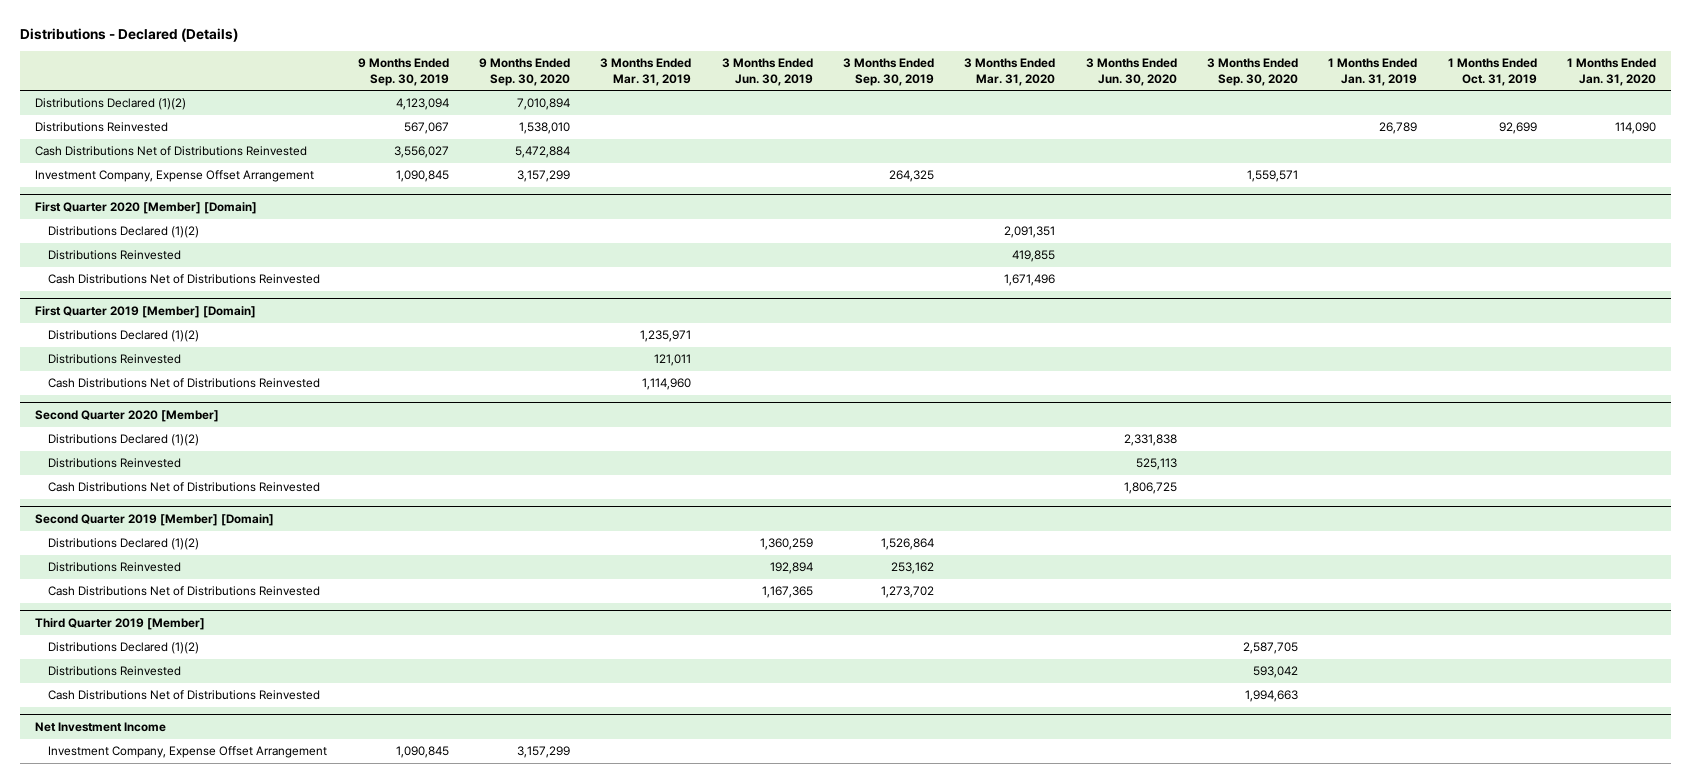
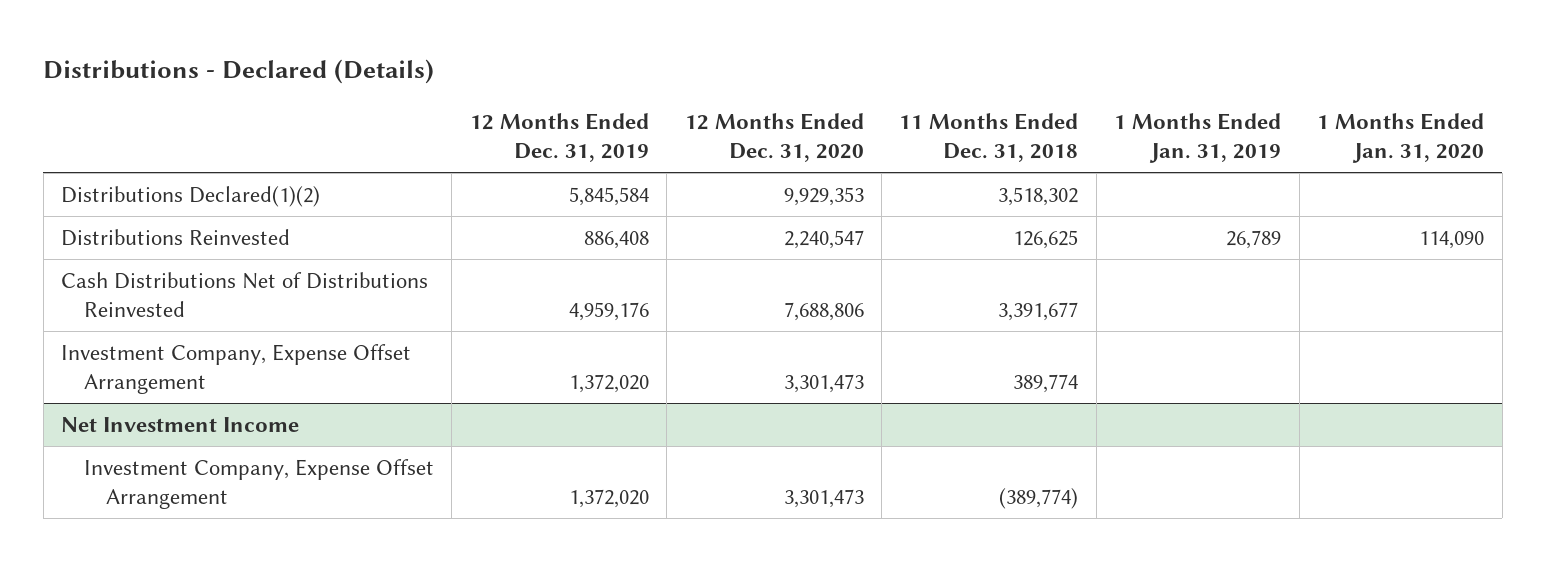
[357,58,449,86] 9 Months Ended Sep. 30, 2019 -> none
[479,58,571,86] 9 Months Ended Sep. 30, 2020 -> none
[600,58,692,86] 3 Months Ended Mar. 31, 2019 -> none
[721,58,813,86] 3 Months Ended Jun. 30, 2019 -> none
[843,58,935,86] 3 Months Ended Sep. 30, 2019 -> none
[964,58,1056,86] 3 Months Ended Mar. 31, 2020 -> none
[1085,58,1177,86] 3 Months Ended Jun. 30, 2020 -> none
[1207,58,1299,86] 3 Months Ended Sep. 30, 2020 -> none
[1447,58,1537,86] 1 Months Ended Oct. 31, 2019 -> none
none -> [469,113,649,163] 12 Months Ended Dec. 31, 2019
none -> [684,113,864,163] 12 Months Ended Dec. 31, 2020
none -> [899,113,1079,163] 11 Months Ended Dec. 31, 2018
[35,98,187,111] Distributions Declared (1)(2) -> [61,185,321,207] Distributions Declared(1)(2)
[35,201,258,214] First Quarter 2020 [Member] [Domain] -> none
[48,226,200,239] Distributions Declared (1)(2) -> none
[48,250,182,261] Distributions Reinvested -> none
[48,274,321,285] Cash Distributions Net of Distributions Reinvested -> none
[35,305,257,318] First Quarter 2019 [Member] [Domain] -> none
[48,330,200,343] Distributions Declared (1)(2) -> none
[48,354,182,365] Distributions Reinvested -> none
[48,378,321,389] Cash Distributions Net of Distributions Reinvested -> none
[35,409,220,422] Second Quarter 2020 [Member] -> none
[48,434,200,447] Distributions Declared (1)(2) -> none
[48,458,182,469] Distributions Reinvested -> none
[48,482,321,493] Cash Distributions Net of Distributions Reinvested -> none
[35,513,275,526] Second Quarter 2019 [Member] [Domain] -> none
[48,538,200,551] Distributions Declared (1)(2) -> none
[48,562,182,573] Distributions Reinvested -> none
[48,586,321,597] Cash Distributions Net of Distributions Reinvested -> none
[35,617,206,630] Third Quarter 2019 [Member] -> none
[48,642,200,655] Distributions Declared (1)(2) -> none
[48,666,182,677] Distributions Reinvested -> none
[48,690,321,701] Cash Distributions Net of Distributions Reinvested -> none

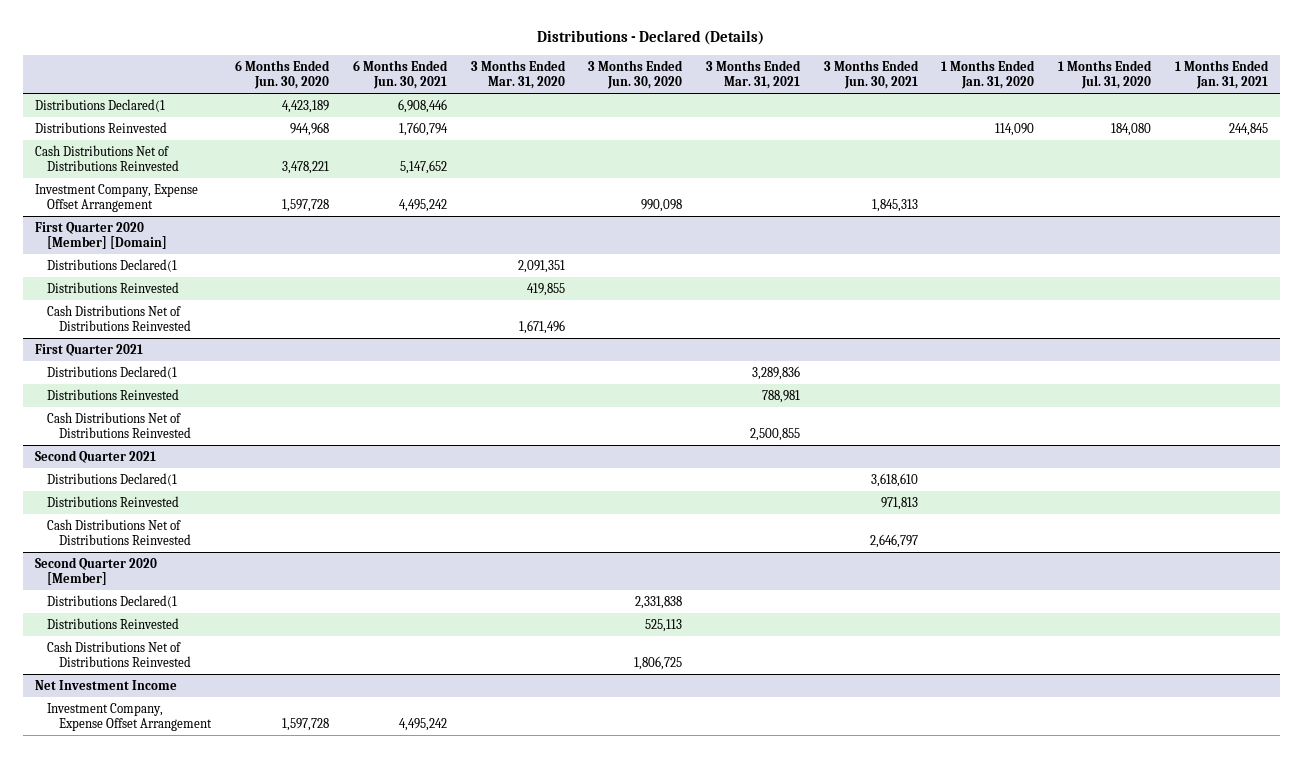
[469,113,649,163] 12 Months Ended Dec. 31, 2019 -> none
[684,113,864,163] 12 Months Ended Dec. 31, 2020 -> none
[899,113,1079,163] 11 Months Ended Dec. 31, 2018 -> none
[1114,113,1282,164] 1 Months Ended Jan. 31, 2019 -> none
none -> [235,59,331,89] 6 Months Ended Jun. 30, 2020
none -> [352,59,448,89] 6 Months Ended Jun. 30, 2021
none -> [470,59,566,89] 3 Months Ended Mar. 31, 2020
none -> [588,59,684,89] 3 Months Ended Jun. 30, 2020
none -> [705,59,801,89] 3 Months Ended Mar. 31, 2021
none -> [823,59,919,89] 3 Months Ended Jun. 30, 2021
none -> [1058,59,1153,89] 1 Months Ended Jul. 31, 2020
none -> [1174,59,1269,89] 1 Months Ended Jan. 31, 2021
[61,185,321,207] Distributions Declared(1)(2) -> [34,98,165,112] Distributions Declared(1
none -> [34,221,167,249] First Quarter 2020 [Member] [Domain]
none -> [46,258,177,272] Distributions Declared(1
none -> [46,281,179,293] Distributions Reinvested
none -> [46,304,192,331] Cash Distributions Net of Distributions Reinvested
none -> [34,343,143,356] First Quarter 2021
none -> [46,365,177,379] Distributions Declared(1
none -> [46,388,179,400] Distributions Reinvested
none -> [46,411,192,438] Cash Distributions Net of Distributions Reinvested
none -> [34,449,156,463] Second Quarter 2021
none -> [46,472,177,486] Distributions Declared(1
none -> [46,495,179,507] Distributions Reinvested
none -> [46,518,192,545] Cash Distributions Net of Distributions Reinvested
none -> [34,556,157,585] Second Quarter 2020 [Member]
none -> [46,594,177,608] Distributions Declared(1
none -> [46,617,179,629] Distributions Reinvested
none -> [46,640,192,667] Cash Distributions Net of Distributions Reinvested

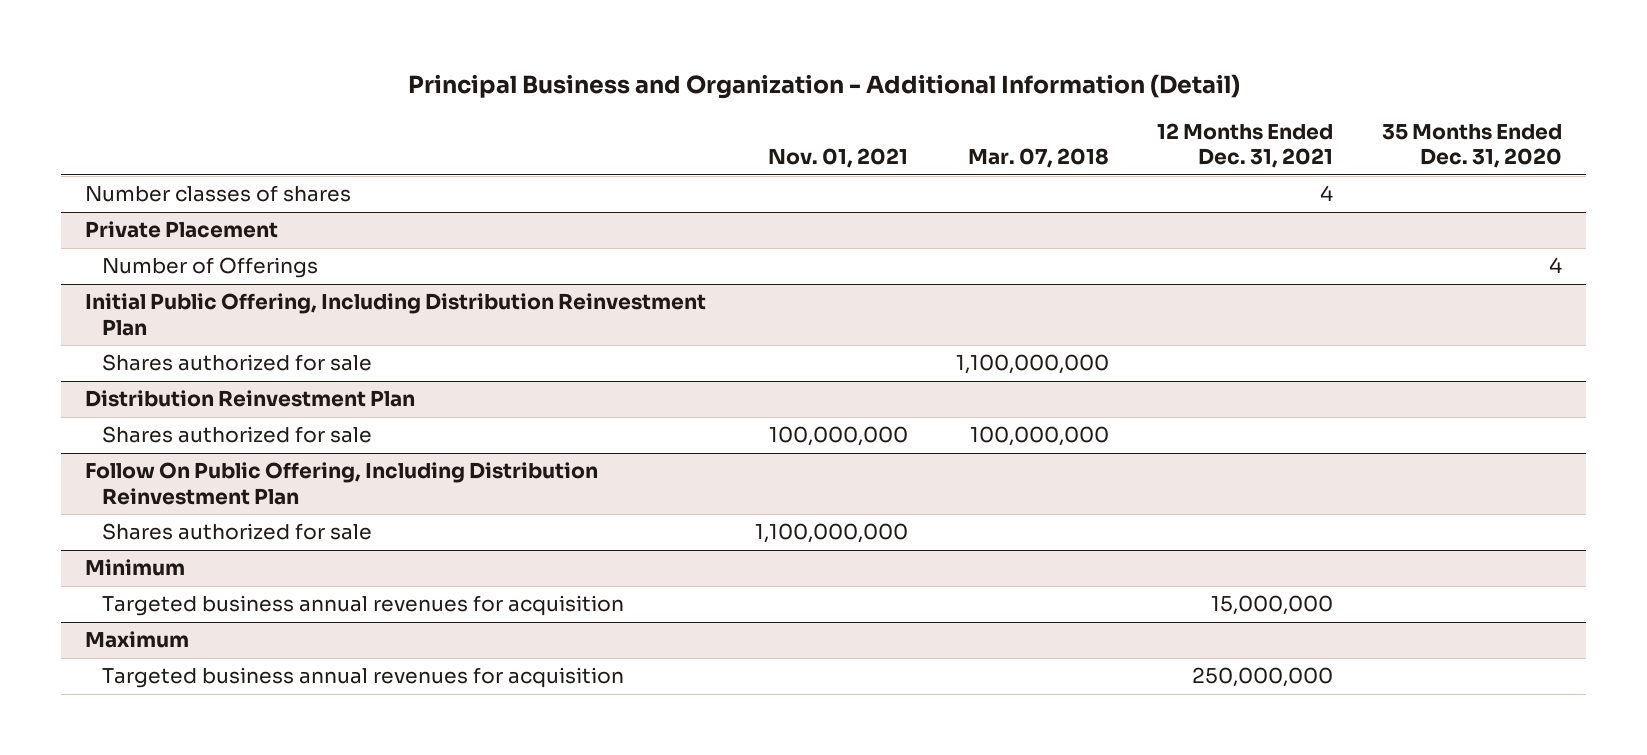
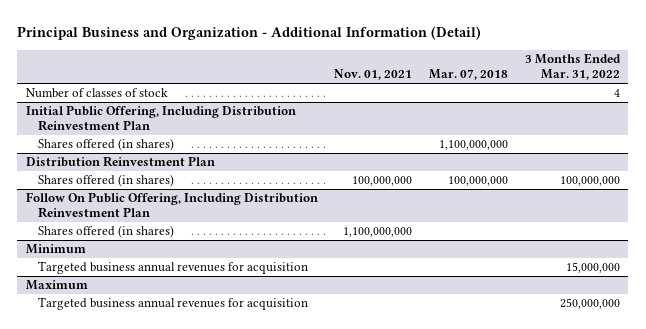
[1157,122,1334,169] 12 Months Ended Dec. 31, 2021 -> none
[1381,123,1562,169] 35 Months Ended Dec. 31, 2020 -> none
none -> [524,53,621,81] 3 Months Ended Mar. 31, 2022
[85,221,279,239] Private Placement -> none
[102,257,319,279] Number of Offerings -> none
[85,185,352,203] Number classes of shares -> [25,88,168,99] Number of classes of stock
[102,354,373,372] Shares authorized for sale -> [38,138,175,152] Shares offered (in shares)
[102,426,373,444] Shares authorized for sale -> [38,174,175,188] Shares offered (in shares)
[102,523,373,541] Shares authorized for sale -> [38,225,175,239] Shares offered (in shares)

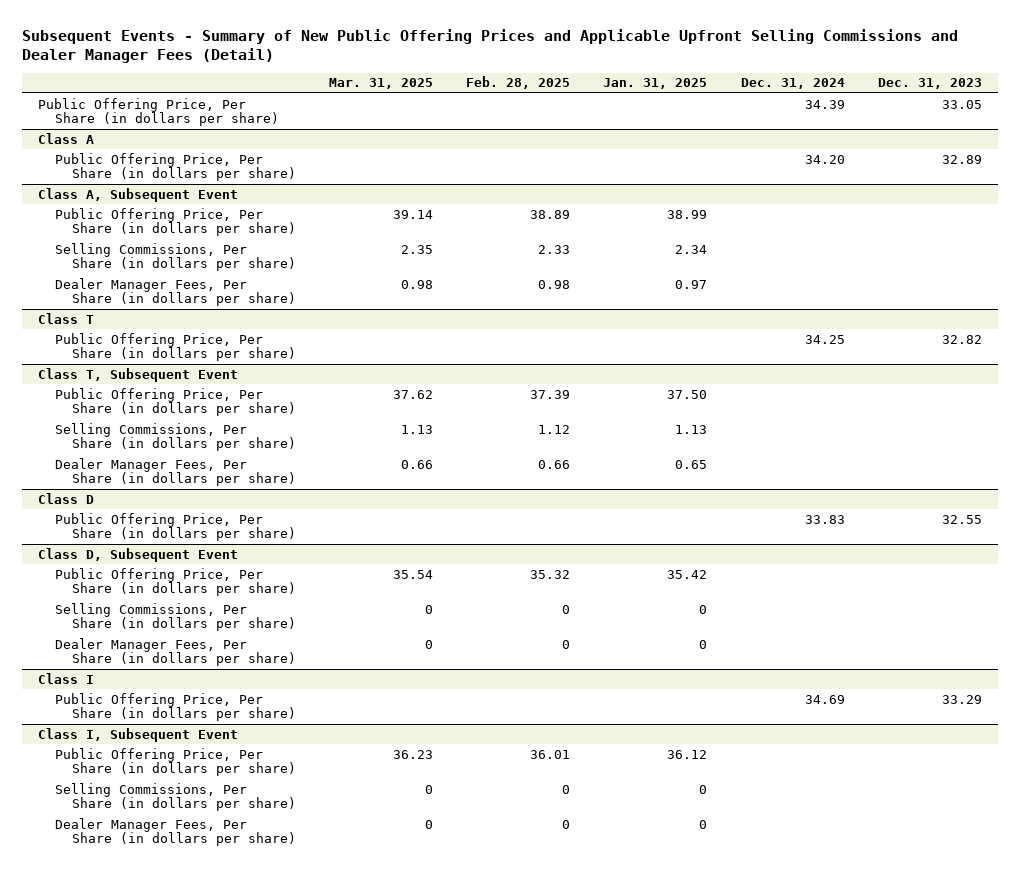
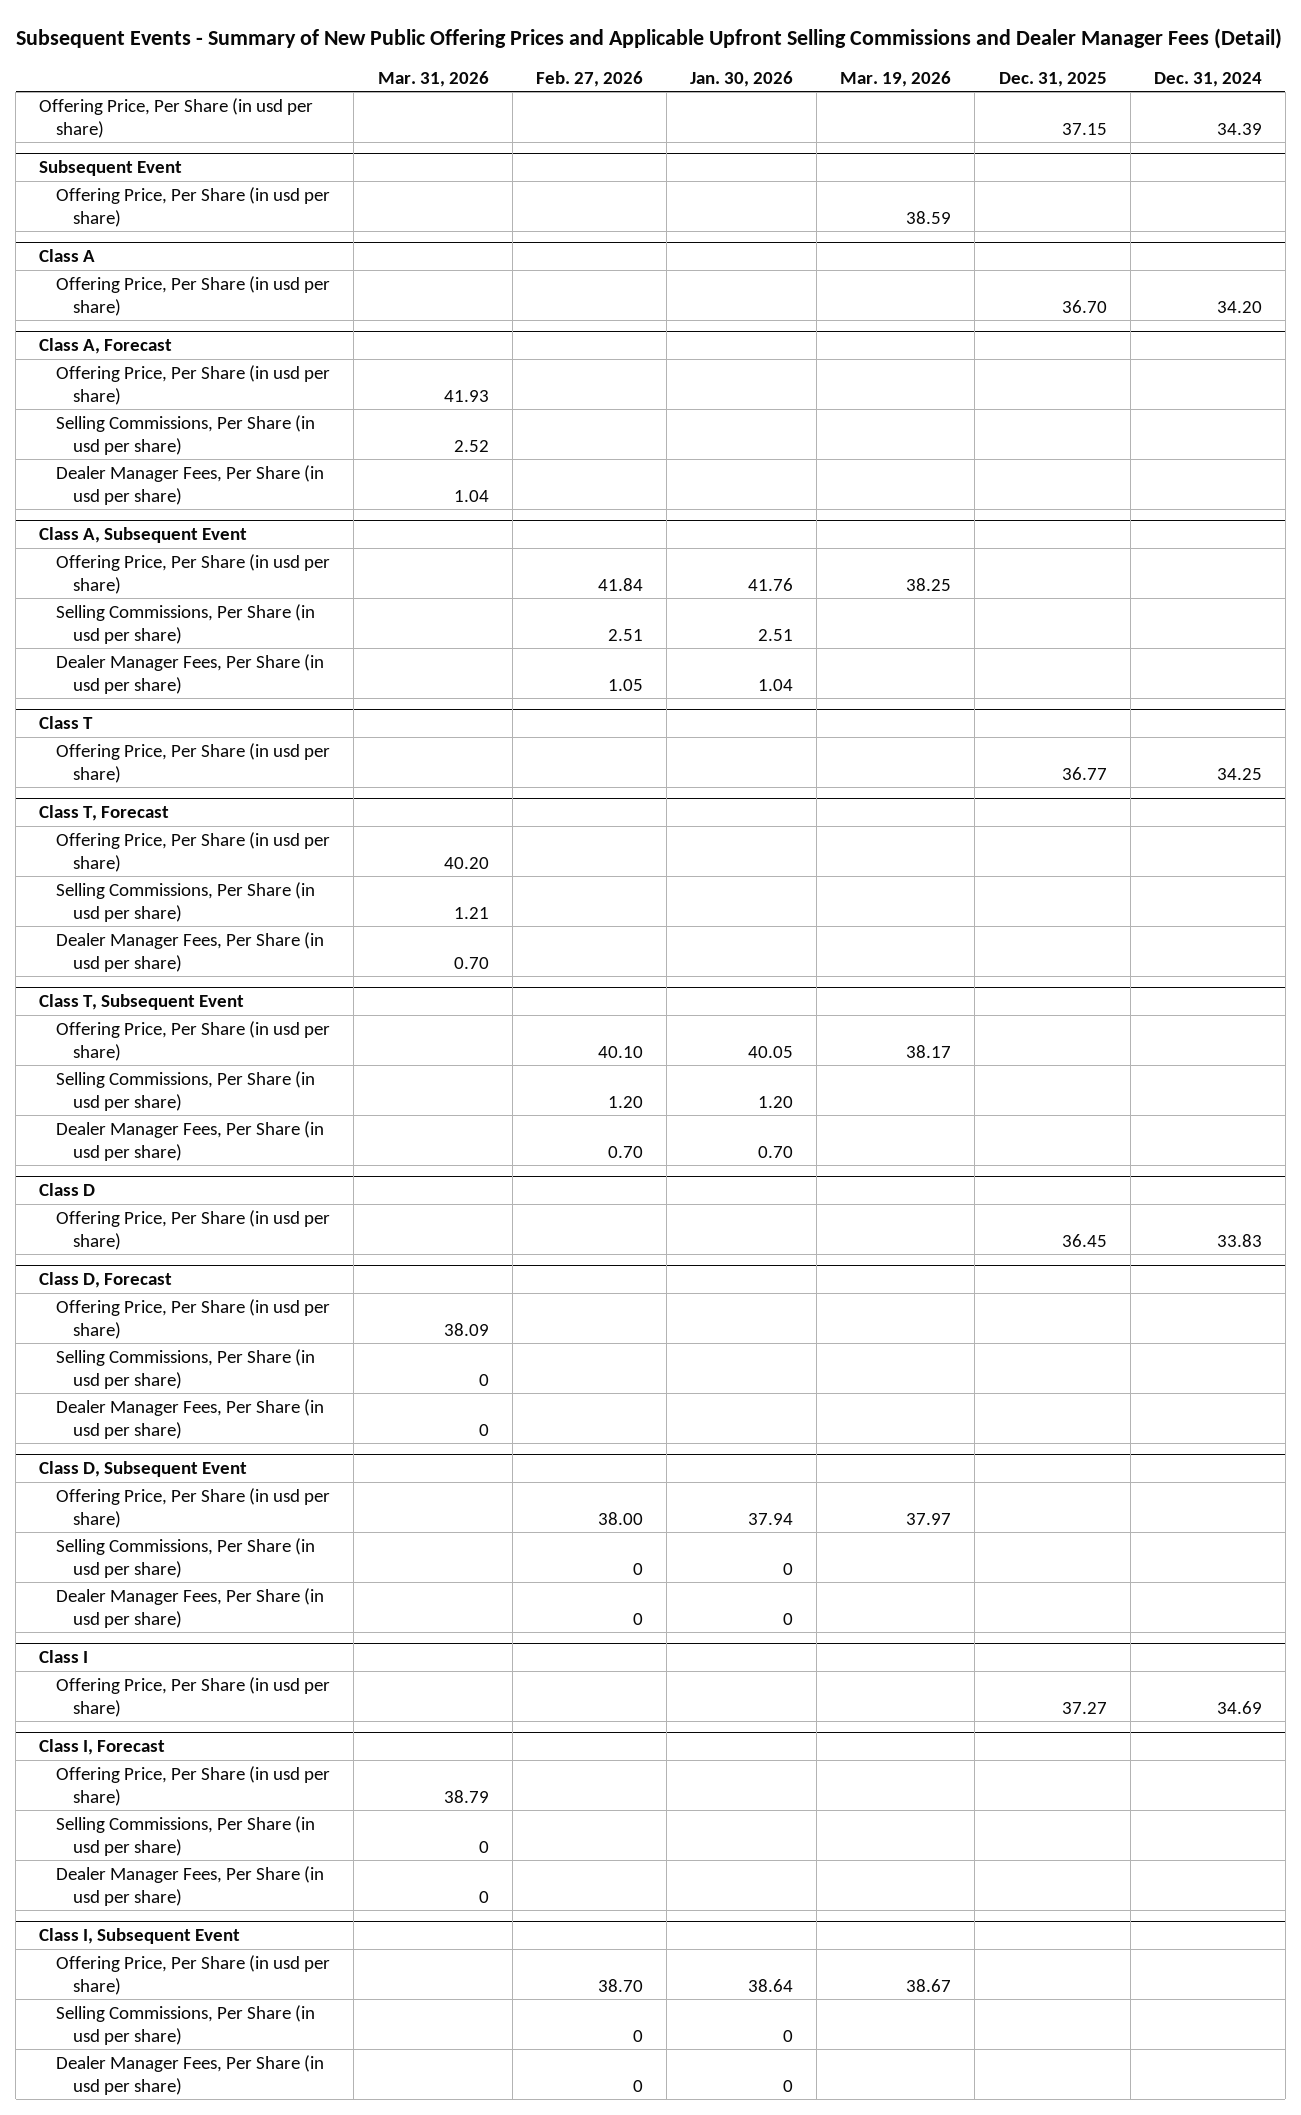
[329,78,434,90] Mar. 31, 2025 -> none
[466,76,571,90] Feb. 28, 2025 -> none
[603,78,708,90] Jan. 31, 2025 -> none
[877,78,982,90] Dec. 31, 2023 -> none
none -> [377,70,489,87] Mar. 31, 2026
none -> [535,70,643,87] Feb. 27, 2026
none -> [690,70,794,87] Jan. 30, 2026
none -> [840,70,952,87] Mar. 19, 2026
none -> [998,71,1107,87] Dec. 31, 2025
[38,97,280,127] Public Offering Price, Per Share (in dollars per share) -> [39,97,314,138] Offering Price, Per Share (in usd per share)
none -> [39,160,183,177] Subsequent Event
none -> [56,186,331,227] Offering Price, Per Share (in usd per share)
[55,152,296,182] Public Offering Price, Per Share (in dollars per share) -> [56,275,331,316] Offering Price, Per Share (in usd per share)
none -> [39,338,173,355] Class A, Forecast
none -> [56,364,331,405] Offering Price, Per Share (in usd per share)
none -> [56,414,316,455] Selling Commissions, Per Share (in usd per share)
none -> [56,464,325,505] Dealer Manager Fees, Per Share (in usd per share)
[55,207,296,237] Public Offering Price, Per Share (in dollars per share) -> [56,553,331,594] Offering Price, Per Share (in usd per share)
[55,242,296,272] Selling Commissions, Per Share (in dollars per share) -> [56,603,316,644] Selling Commissions, Per Share (in usd per share)
[55,277,296,307] Dealer Manager Fees, Per Share (in dollars per share) -> [56,653,325,694] Dealer Manager Fees, Per Share (in usd per share)
[55,332,296,362] Public Offering Price, Per Share (in dollars per share) -> [56,742,331,783] Offering Price, Per Share (in usd per share)
none -> [39,805,170,822] Class T, Forecast
none -> [56,831,331,872] Offering Price, Per Share (in usd per share)
none -> [56,881,316,922] Selling Commissions, Per Share (in usd per share)
none -> [56,931,325,972] Dealer Manager Fees, Per Share (in usd per share)
[55,387,296,417] Public Offering Price, Per Share (in dollars per share) -> [56,1020,331,1061] Offering Price, Per Share (in usd per share)
[55,422,296,452] Selling Commissions, Per Share (in dollars per share) -> [56,1070,316,1111] Selling Commissions, Per Share (in usd per share)
[55,457,296,487] Dealer Manager Fees, Per Share (in dollars per share) -> [56,1120,325,1161] Dealer Manager Fees, Per Share (in usd per share)
[55,512,296,542] Public Offering Price, Per Share (in dollars per share) -> [56,1209,331,1250] Offering Price, Per Share (in usd per share)
none -> [39,1272,173,1289] Class D, Forecast
none -> [56,1298,331,1339] Offering Price, Per Share (in usd per share)
none -> [56,1348,316,1389] Selling Commissions, Per Share (in usd per share)
none -> [56,1398,325,1439] Dealer Manager Fees, Per Share (in usd per share)
[55,567,296,597] Public Offering Price, Per Share (in dollars per share) -> [56,1487,331,1528] Offering Price, Per Share (in usd per share)
[55,602,296,632] Selling Commissions, Per Share (in dollars per share) -> [56,1537,316,1578] Selling Commissions, Per Share (in usd per share)
[55,637,296,667] Dealer Manager Fees, Per Share (in dollars per share) -> [56,1587,325,1628] Dealer Manager Fees, Per Share (in usd per share)
[55,692,296,722] Public Offering Price, Per Share (in dollars per share) -> [56,1676,331,1717] Offering Price, Per Share (in usd per share)
none -> [39,1739,166,1756] Class I, Forecast
none -> [56,1765,331,1806] Offering Price, Per Share (in usd per share)
none -> [56,1815,316,1856] Selling Commissions, Per Share (in usd per share)
none -> [56,1865,325,1906] Dealer Manager Fees, Per Share (in usd per share)
[55,747,296,777] Public Offering Price, Per Share (in dollars per share) -> [56,1954,331,1995] Offering Price, Per Share (in usd per share)
[55,782,296,812] Selling Commissions, Per Share (in dollars per share) -> [56,2004,316,2045] Selling Commissions, Per Share (in usd per share)
[55,817,296,847] Dealer Manager Fees, Per Share (in dollars per share) -> [56,2054,325,2095] Dealer Manager Fees, Per Share (in usd per share)

